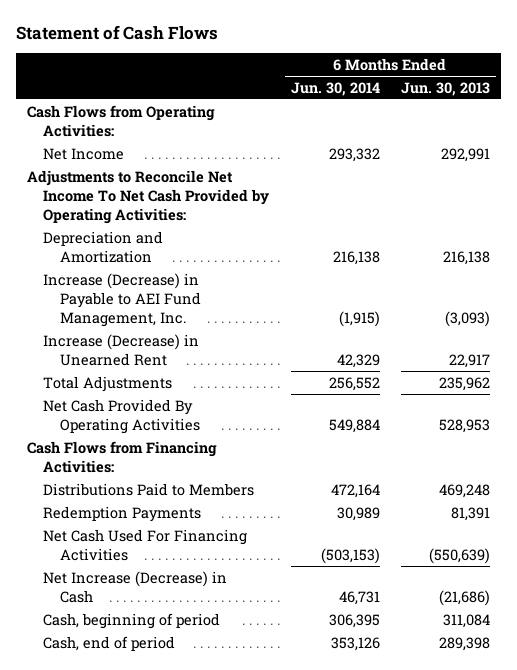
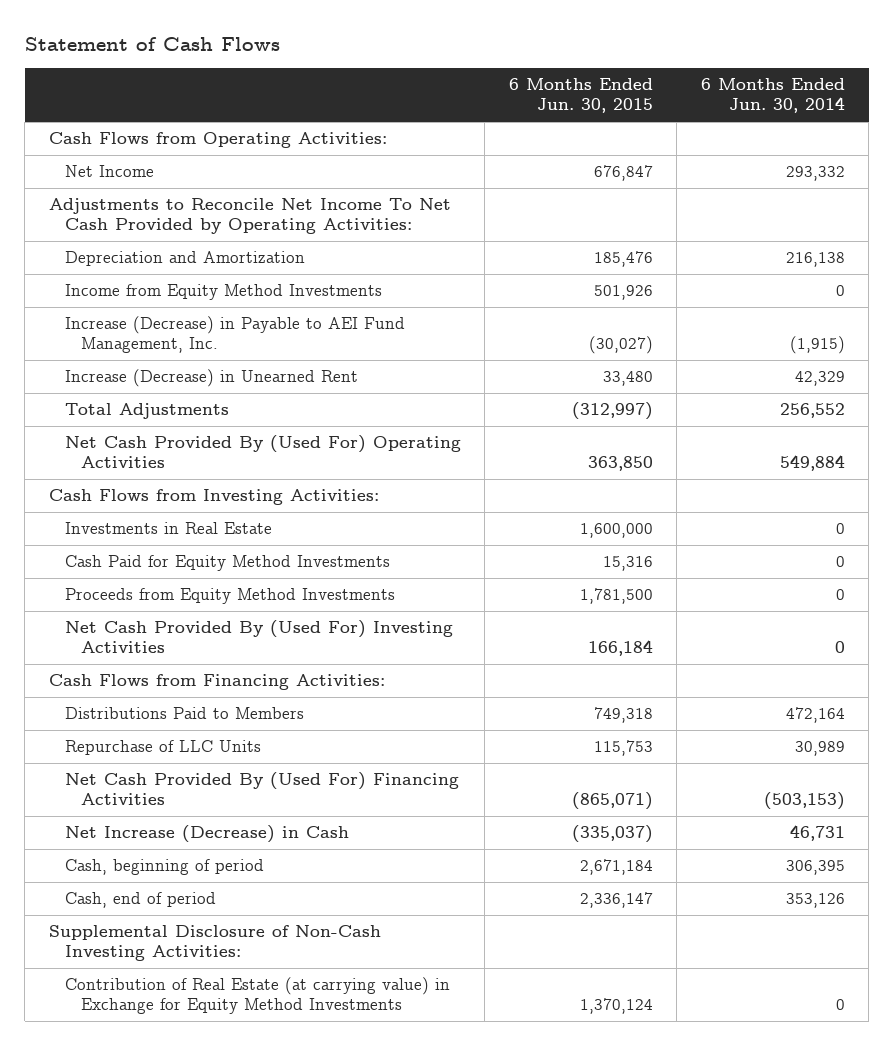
[401,81,491,96] Jun. 30, 2013 -> none
none -> [508,78,653,114] 6 Months Ended Jun. 30, 2015
none -> [64,284,382,301] Income from Equity Method Investments
[43,398,200,434] Net Cash Provided By Operating Activities -> [64,435,461,469] Net Cash Provided By (Used For) Operating Activities
none -> [48,489,379,506] Cash Flows from Investing Activities:
none -> [64,522,272,535] Investments in Real Estate
none -> [64,555,390,572] Cash Paid for Equity Method Investments
none -> [64,588,395,605] Proceeds from Equity Method Investments
none -> [64,620,453,654] Net Cash Provided By (Used For) Investing Activities
[43,505,202,522] Redemption Payments -> [64,740,261,756] Repurchase of LLC Units
[43,528,248,561] Net Cash Used For Financing Activities -> [64,772,459,806] Net Cash Provided By (Used For) Financing Activities
none -> [48,925,381,962] Supplemental Disclosure of Non-Cash Investing Activities:
none -> [64,977,450,1015] Contribution of Real Estate (at carrying value) in Exchange for Equity Method Investments

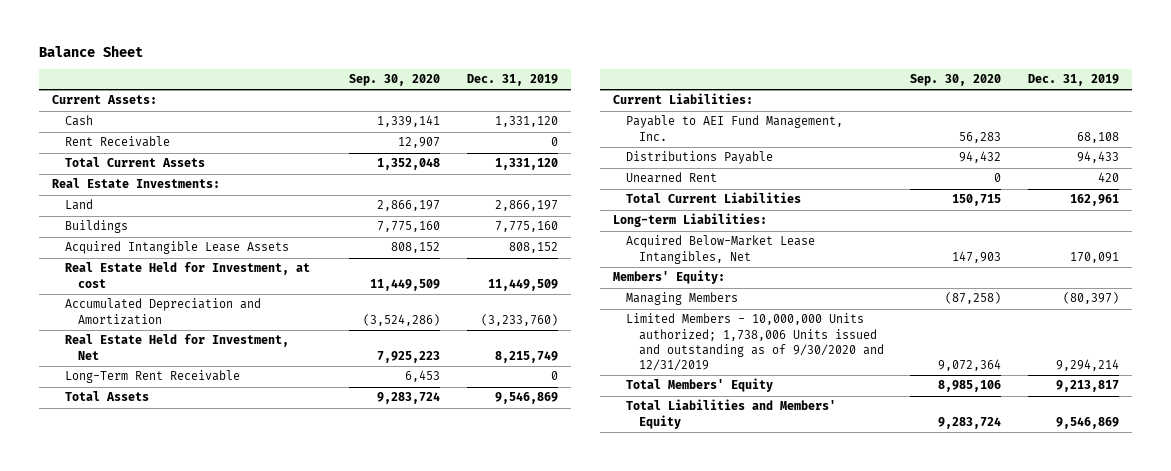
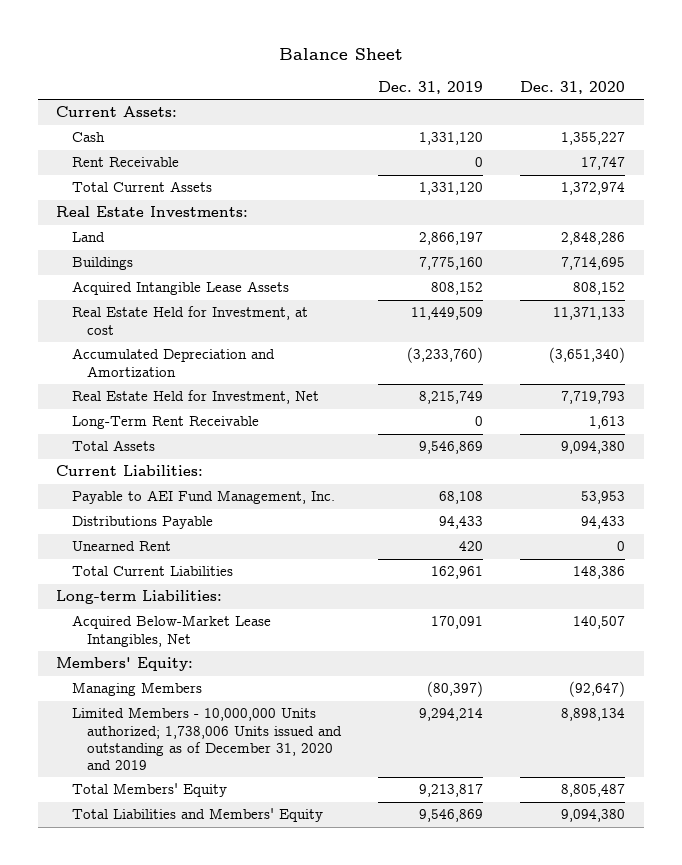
[349,74,441,87] Sep. 30, 2020 -> none
none -> [520,81,626,95] Dec. 31, 2020
[626,313,884,371] Limited Members - 10,000,000 Units authorized; 1,738,006 Units issued and outstanding as of 9/30/2020 and 12/31/2019 -> [71,707,343,771] Limited Members - 10,000,000 Units authorized; 1,738,006 Units issued and outstanding as of December 31, 2020 and 2019

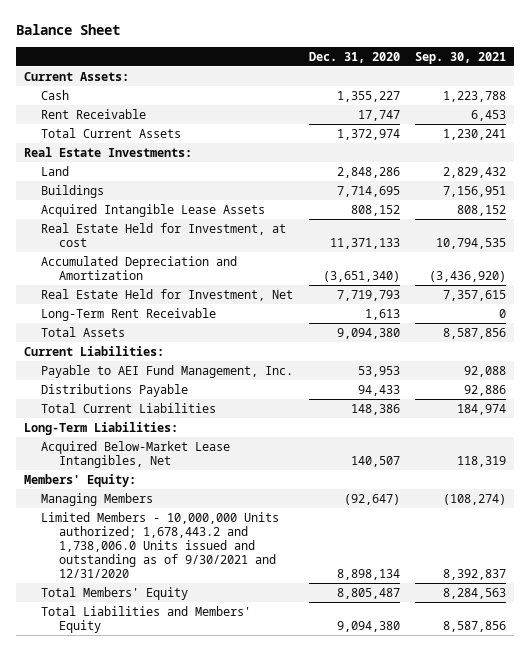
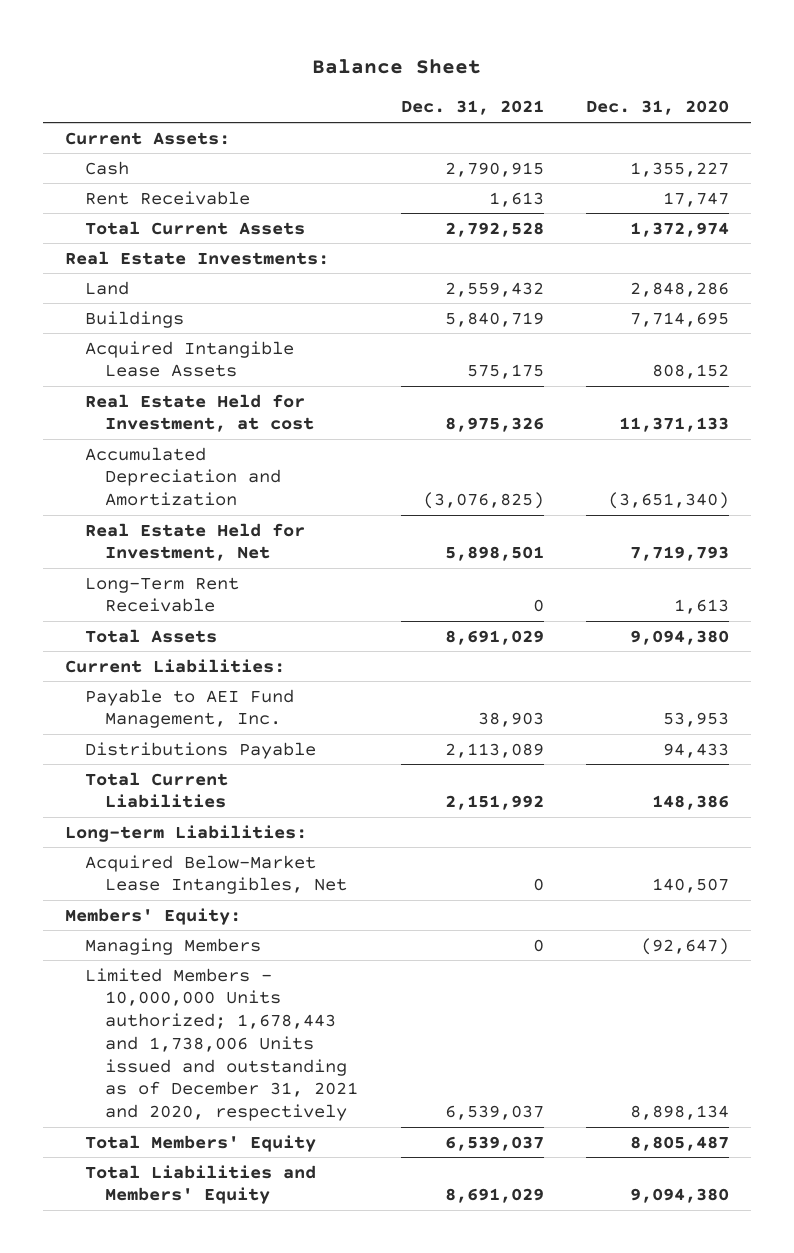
[414,51,506,64] Sep. 30, 2021 -> none
none -> [400,100,544,116] Dec. 31, 2021
[24,421,179,435] Long-Term Liabilities: -> [64,824,307,842] Long-term Liabilities:
[41,511,280,578] Limited Members - 10,000,000 Units authorized; 1,678,443.2 and 1,738,006.0 Units issued and outstanding as of 9/30/2021 and 12/31/2020 -> [84,967,358,1122] Limited Members - 10,000,000 Units authorized; 1,678,443 and 1,738,006 Units issued and outstanding as of December 31, 2021 and 2020, respectively

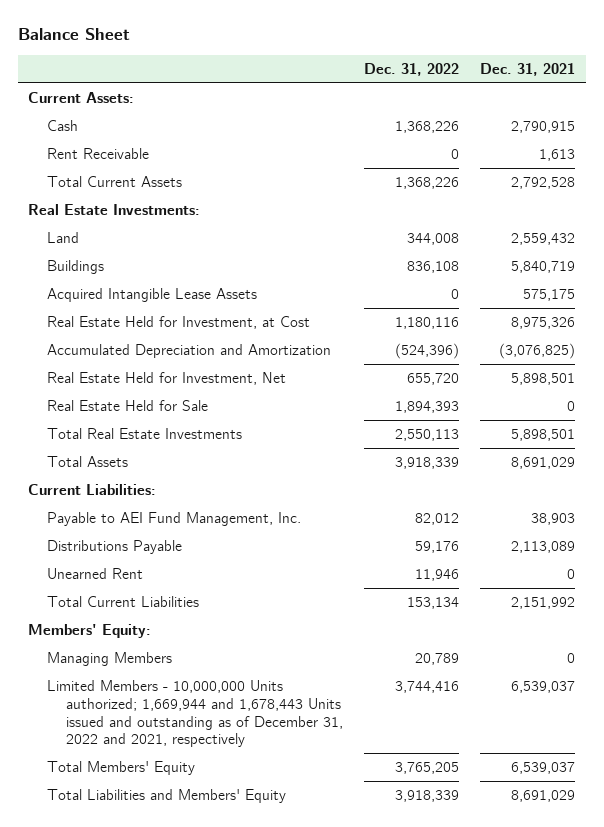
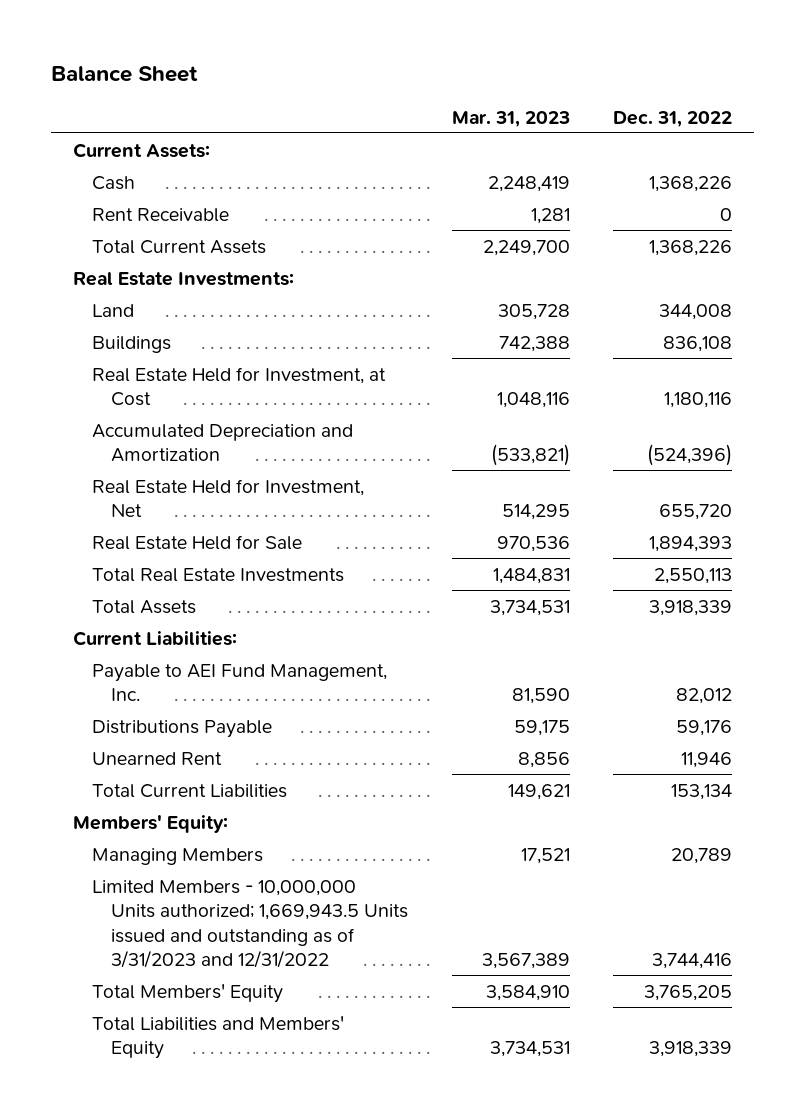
[480,62,576,76] Dec. 31, 2021 -> none
none -> [451,110,570,127] Mar. 31, 2023
[47,287,258,302] Acquired Intangible Lease Assets -> none
[47,679,344,748] Limited Members - 10,000,000 Units authorized; 1,669,944 and 1,678,443 Units issued and outstanding as of December 31, 2022 and 2021, respectively -> [91,879,408,969] Limited Members - 10,000,000 Units authorized; 1,669,943.5 Units issued and outstanding as of 3/31/2023 and 12/31/2022

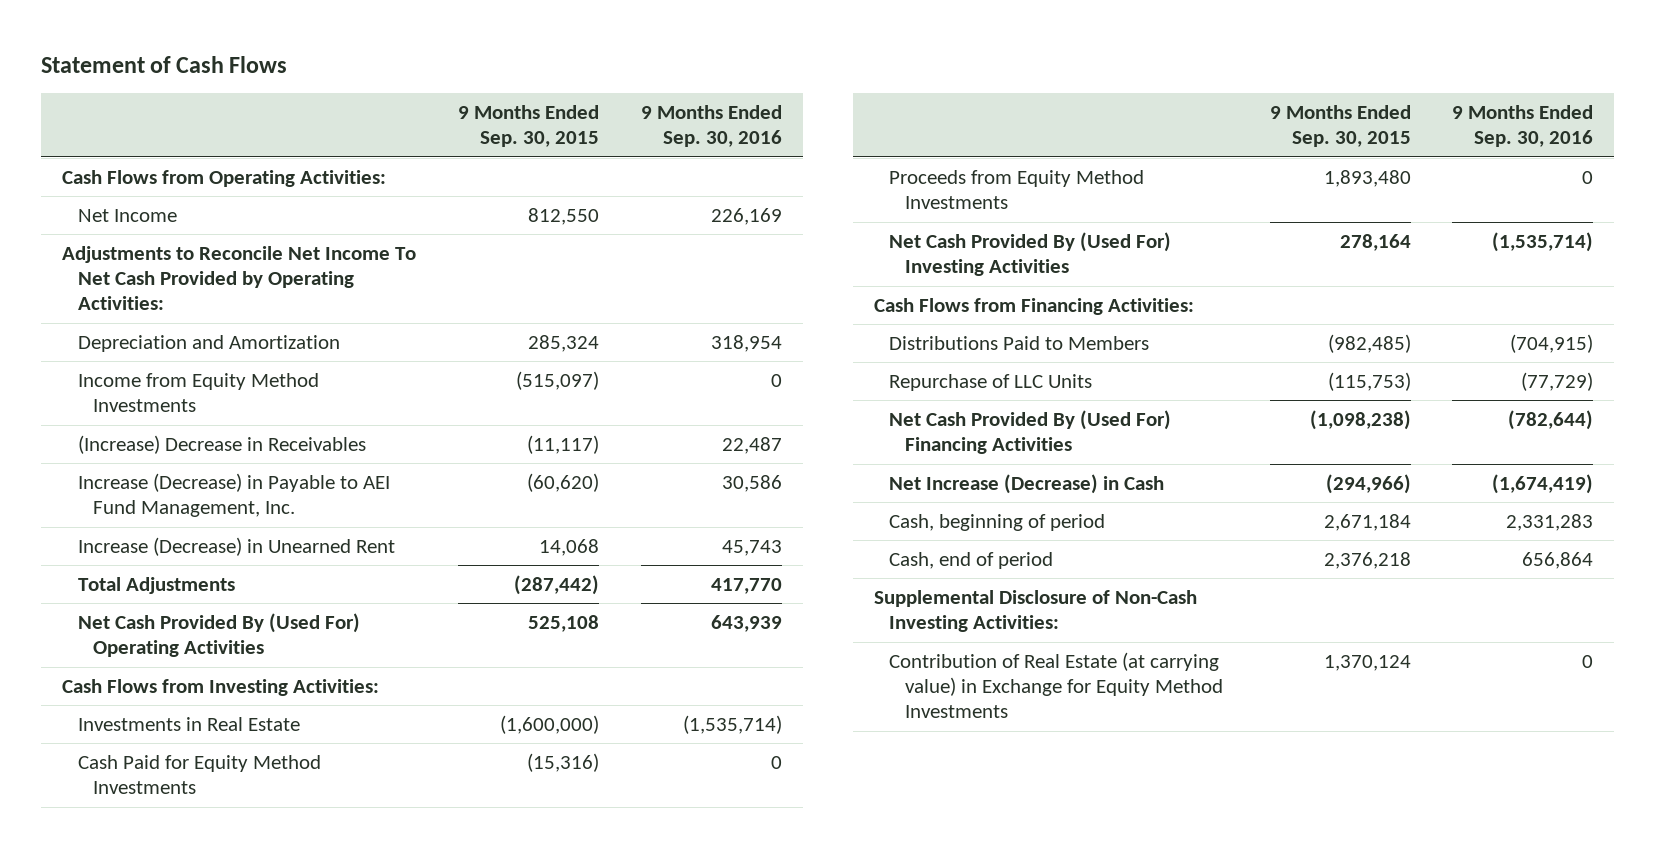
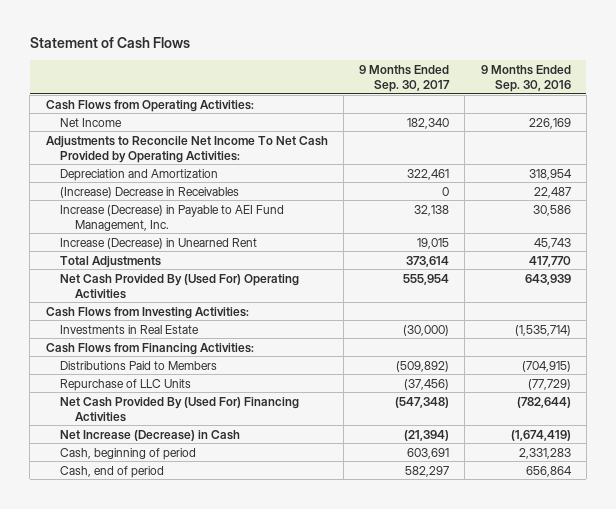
[457,104,599,148] 9 Months Ended Sep. 30, 2015 -> none
none -> [359,65,451,93] 9 Months Ended Sep. 30, 2017
[77,372,319,412] Income from Equity Method Investments -> none
[77,754,321,794] Cash Paid for Equity Method Investments -> none
[889,169,1145,209] Proceeds from Equity Method Investments -> none
[889,231,1172,276] Net Cash Provided By (Used For) Investing Activities -> none
[874,589,1198,632] Supplemental Disclosure of Non-Cash Investing Activities: -> none
[889,651,1223,719] Contribution of Real Estate (at carrying value) in Exchange for Equity Method Investments -> none

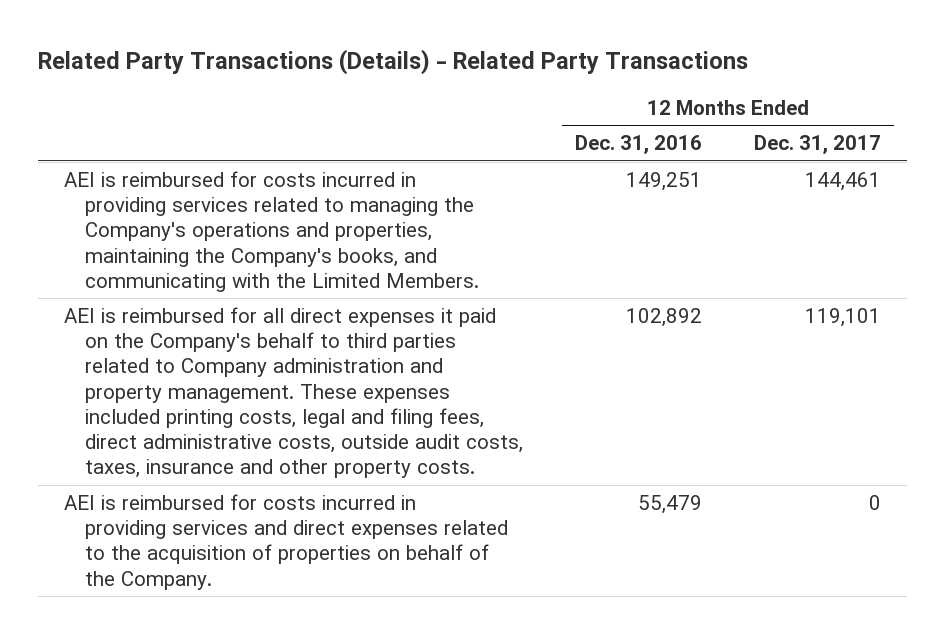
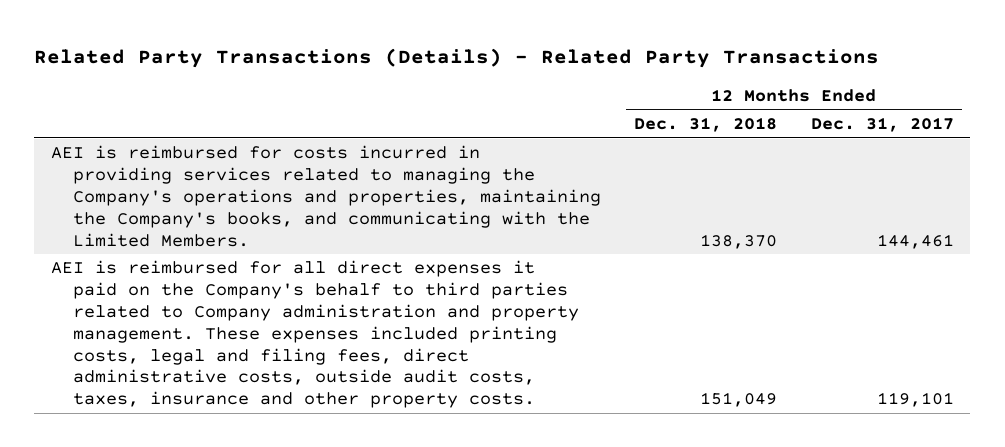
[575,135,703,155] Dec. 31, 2016 -> none
none -> [634,116,778,132] Dec. 31, 2018
[63,493,509,590] AEI is reimbursed for costs incurred in providing services and direct expenses related to the acquisition of properties on behalf of the Company. -> none

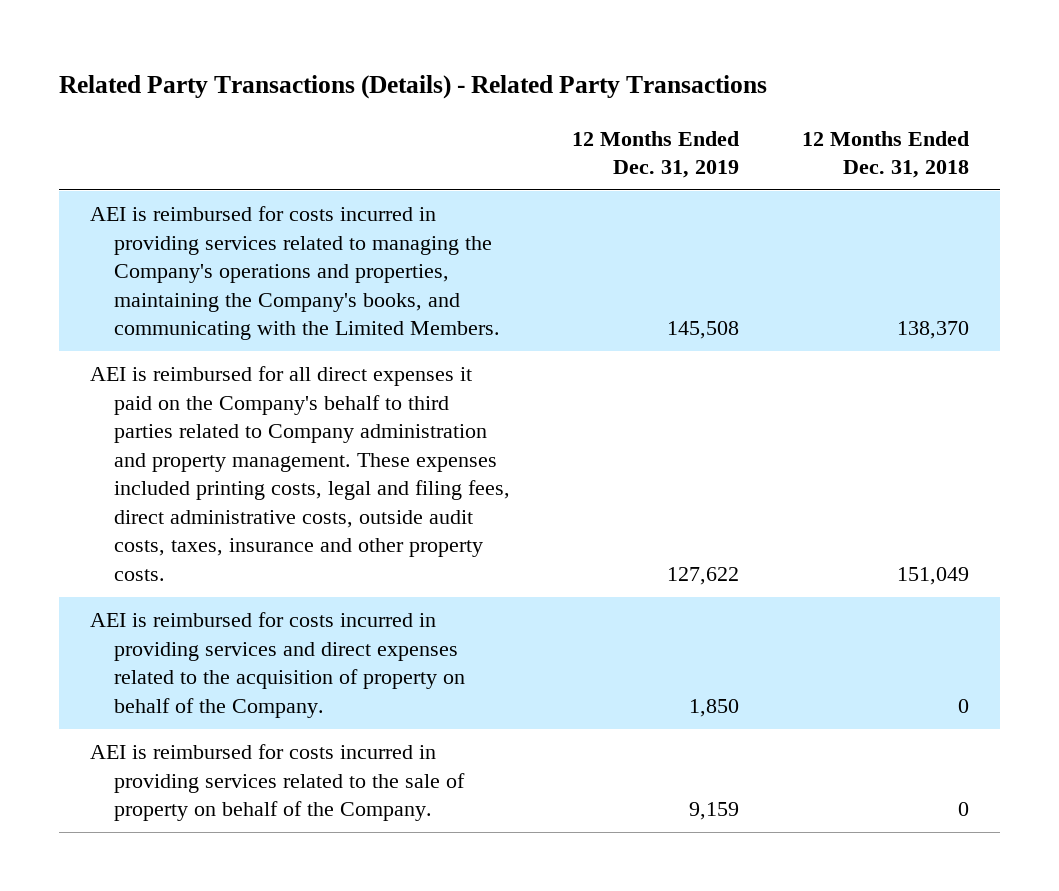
[810,116,954,132] Dec. 31, 2017 -> none
none -> [572,130,740,179] 12 Months Ended Dec. 31, 2019
none -> [90,612,466,718] AEI is reimbursed for costs incurred in providing services and direct expenses related to the acquisition of property on behalf of the Company.
none -> [90,744,466,822] AEI is reimbursed for costs incurred in providing services related to the sale of property on behalf of the Company.

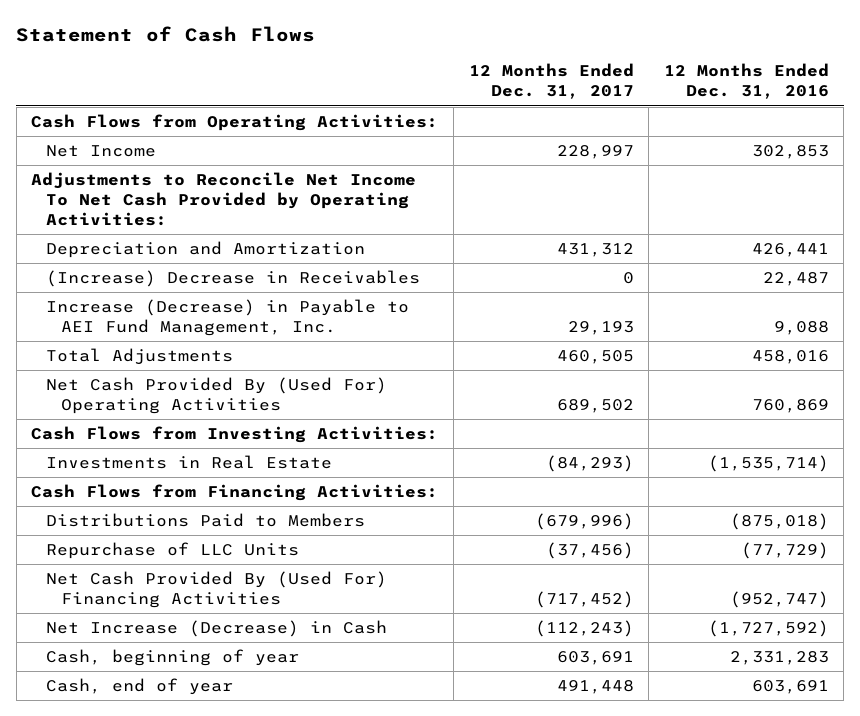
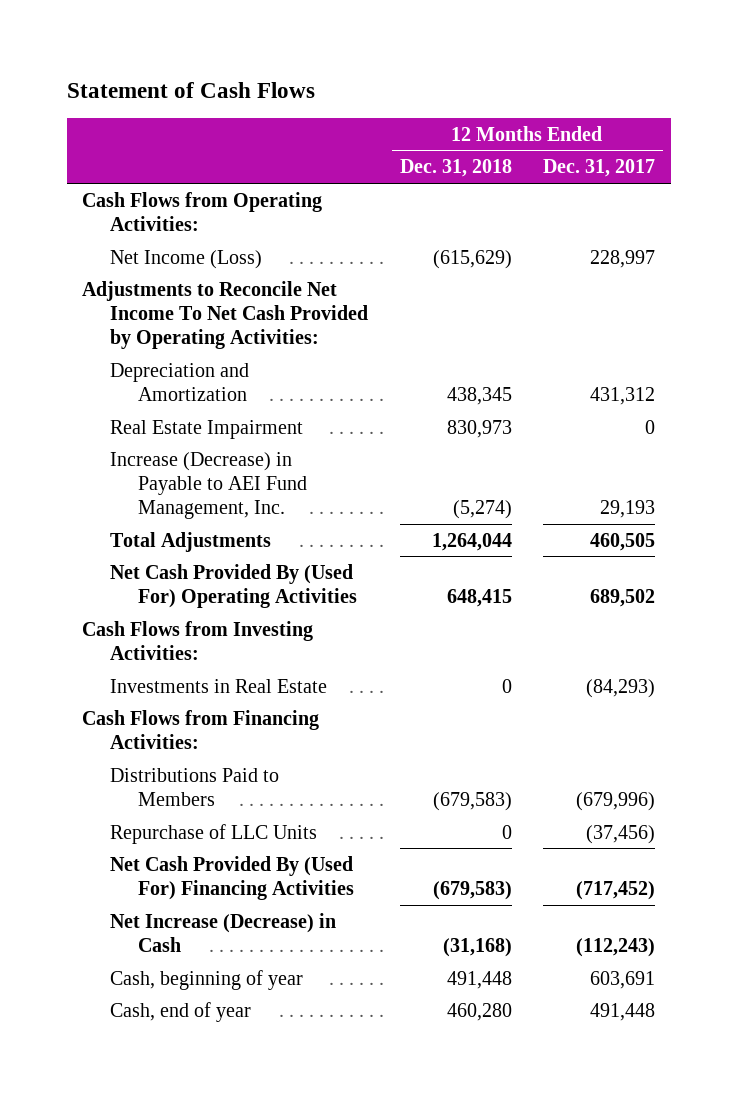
[663,63,829,100] 12 Months Ended Dec. 31, 2016 -> none
none -> [399,159,512,178] Dec. 31, 2018
[46,145,157,158] Net Income -> [110,249,263,269] Net Income (Loss)
[46,270,421,288] (Increase) Decrease in Receivables -> none
none -> [110,419,304,439] Real Estate Impairment

